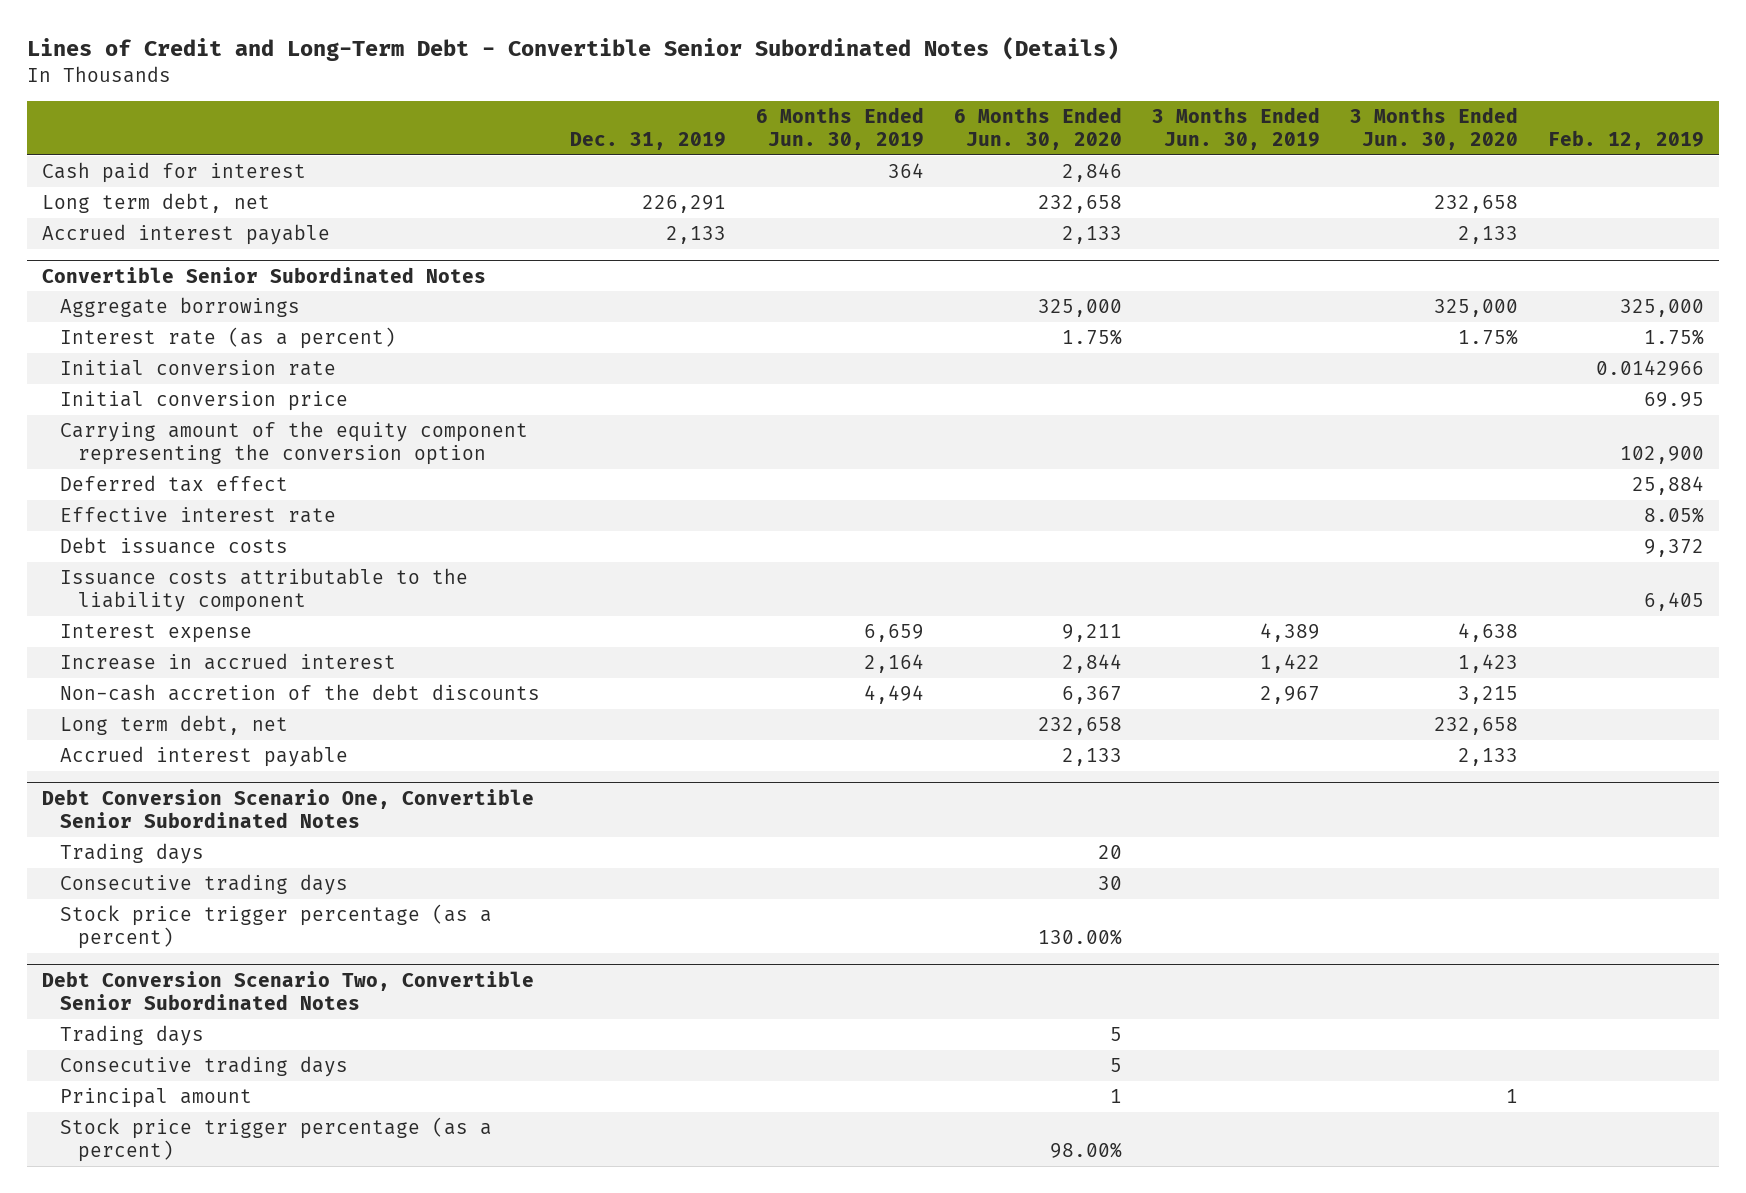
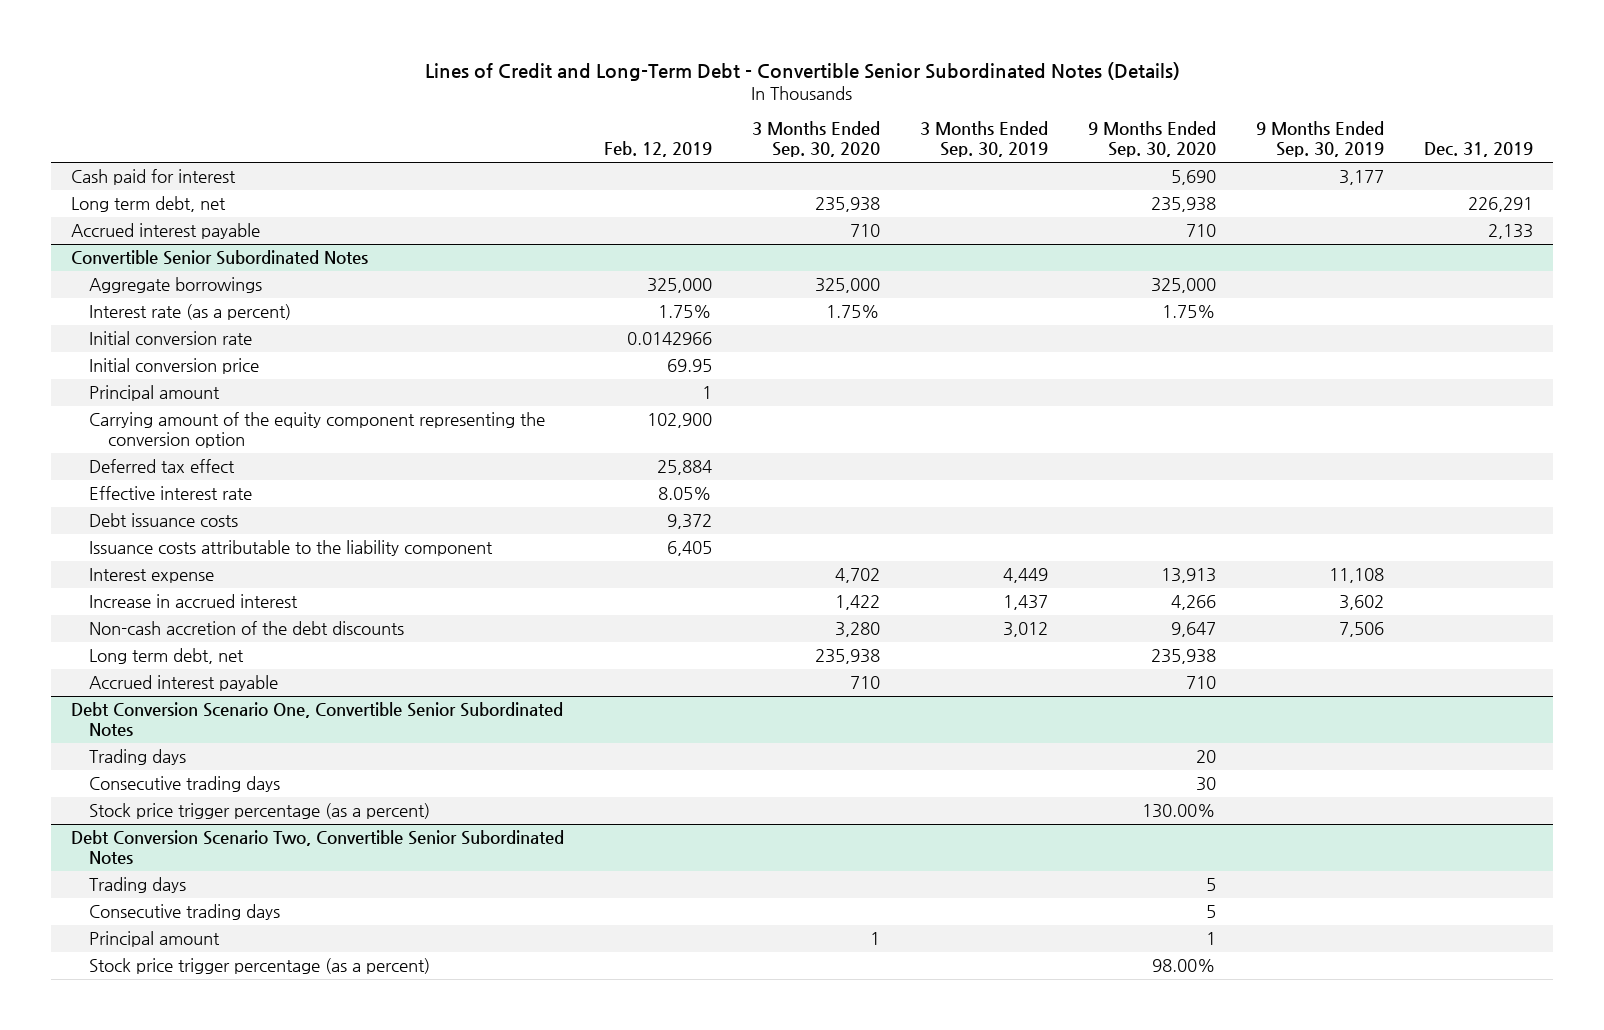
[755,106,924,150] 6 Months Ended Jun. 30, 2019 -> none
[953,106,1122,150] 6 Months Ended Jun. 30, 2020 -> none
[1151,106,1320,150] 3 Months Ended Jun. 30, 2019 -> none
[1349,106,1518,150] 3 Months Ended Jun. 30, 2020 -> none
none -> [751,121,880,158] 3 Months Ended Sep. 30, 2020
none -> [919,121,1048,158] 3 Months Ended Sep. 30, 2019
none -> [1087,121,1216,158] 9 Months Ended Sep. 30, 2020
none -> [1255,121,1384,158] 9 Months Ended Sep. 30, 2019
none -> [89,385,221,402] Principal amount

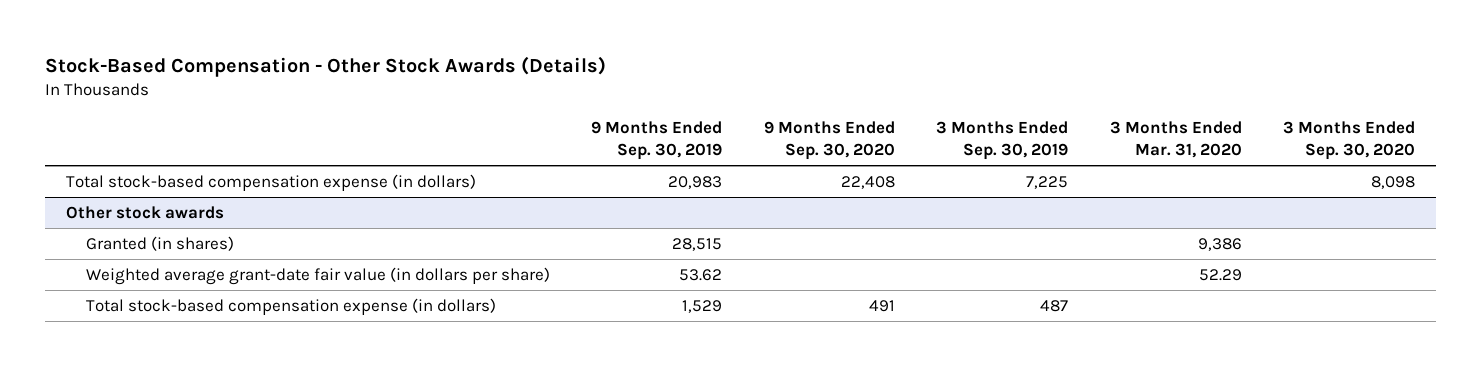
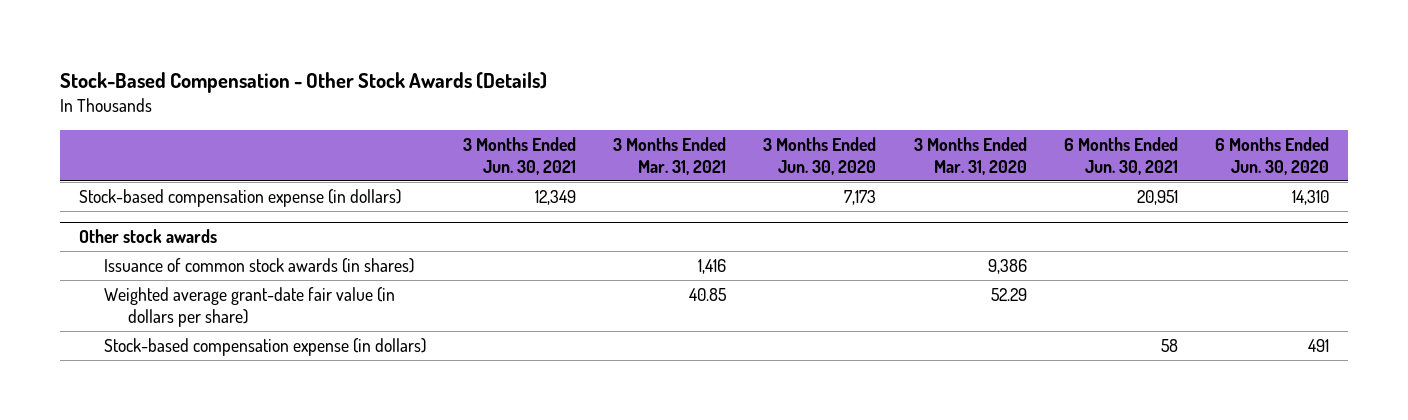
[591,121,723,161] 9 Months Ended Sep. 30, 2019 -> none
[763,121,895,161] 9 Months Ended Sep. 30, 2020 -> none
[936,121,1069,161] 3 Months Ended Sep. 30, 2019 -> none
[1283,121,1416,161] 3 Months Ended Sep. 30, 2020 -> none
none -> [462,136,576,175] 3 Months Ended Jun. 30, 2021
none -> [613,136,727,175] 3 Months Ended Mar. 31, 2021
none -> [763,136,877,175] 3 Months Ended Jun. 30, 2020
none -> [1063,136,1178,175] 6 Months Ended Jun. 30, 2021
none -> [1215,136,1330,175] 6 Months Ended Jun. 30, 2020
[65,174,476,192] Total stock-based compensation expense (in dollars) -> [79,189,402,208] Stock-based compensation expense (in dollars)
[85,236,234,252] Granted (in shares) -> [103,258,414,274] Issuance of common stock awards (in shares)
[85,298,496,316] Total stock-based compensation expense (in dollars) -> [103,338,426,357] Stock-based compensation expense (in dollars)

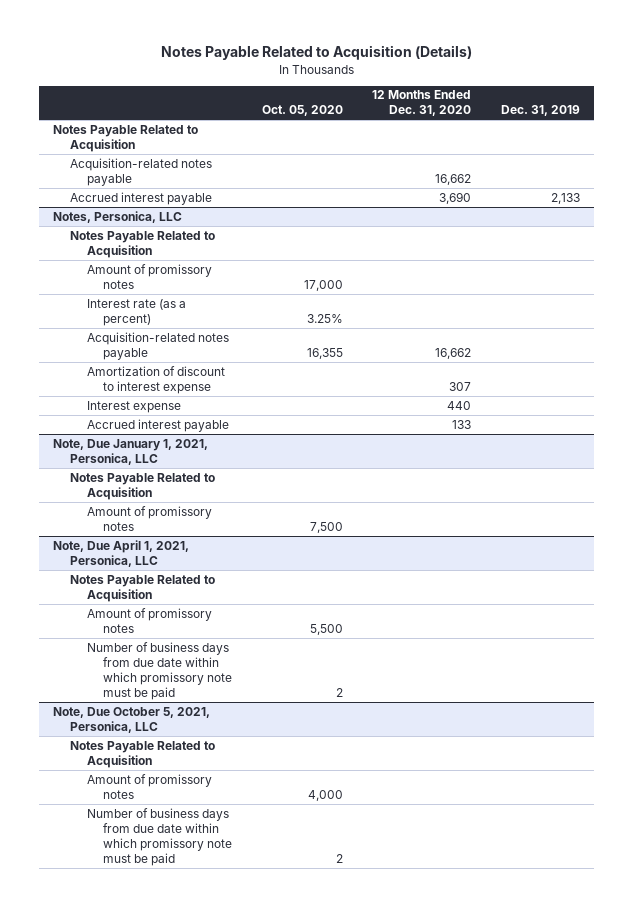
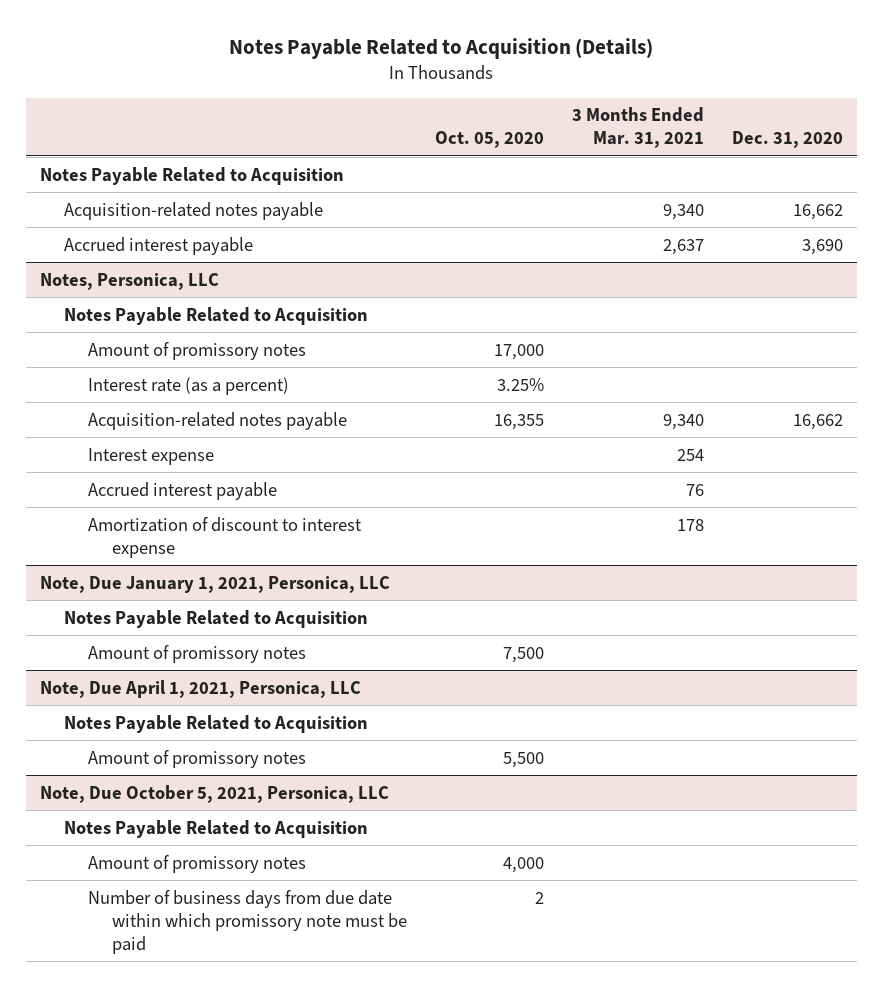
[372,90,472,117] 12 Months Ended Dec. 31, 2020 -> none
[500,105,580,117] Dec. 31, 2019 -> none
none -> [571,107,704,149] 3 Months Ended Mar. 31, 2021
none -> [731,131,843,149] Dec. 31, 2020
[86,365,225,394] Amortization of discount to interest expense -> [87,516,362,558] Amortization of discount to interest expense
[86,641,233,701] Number of business days from due date within which promissory note must be paid -> none

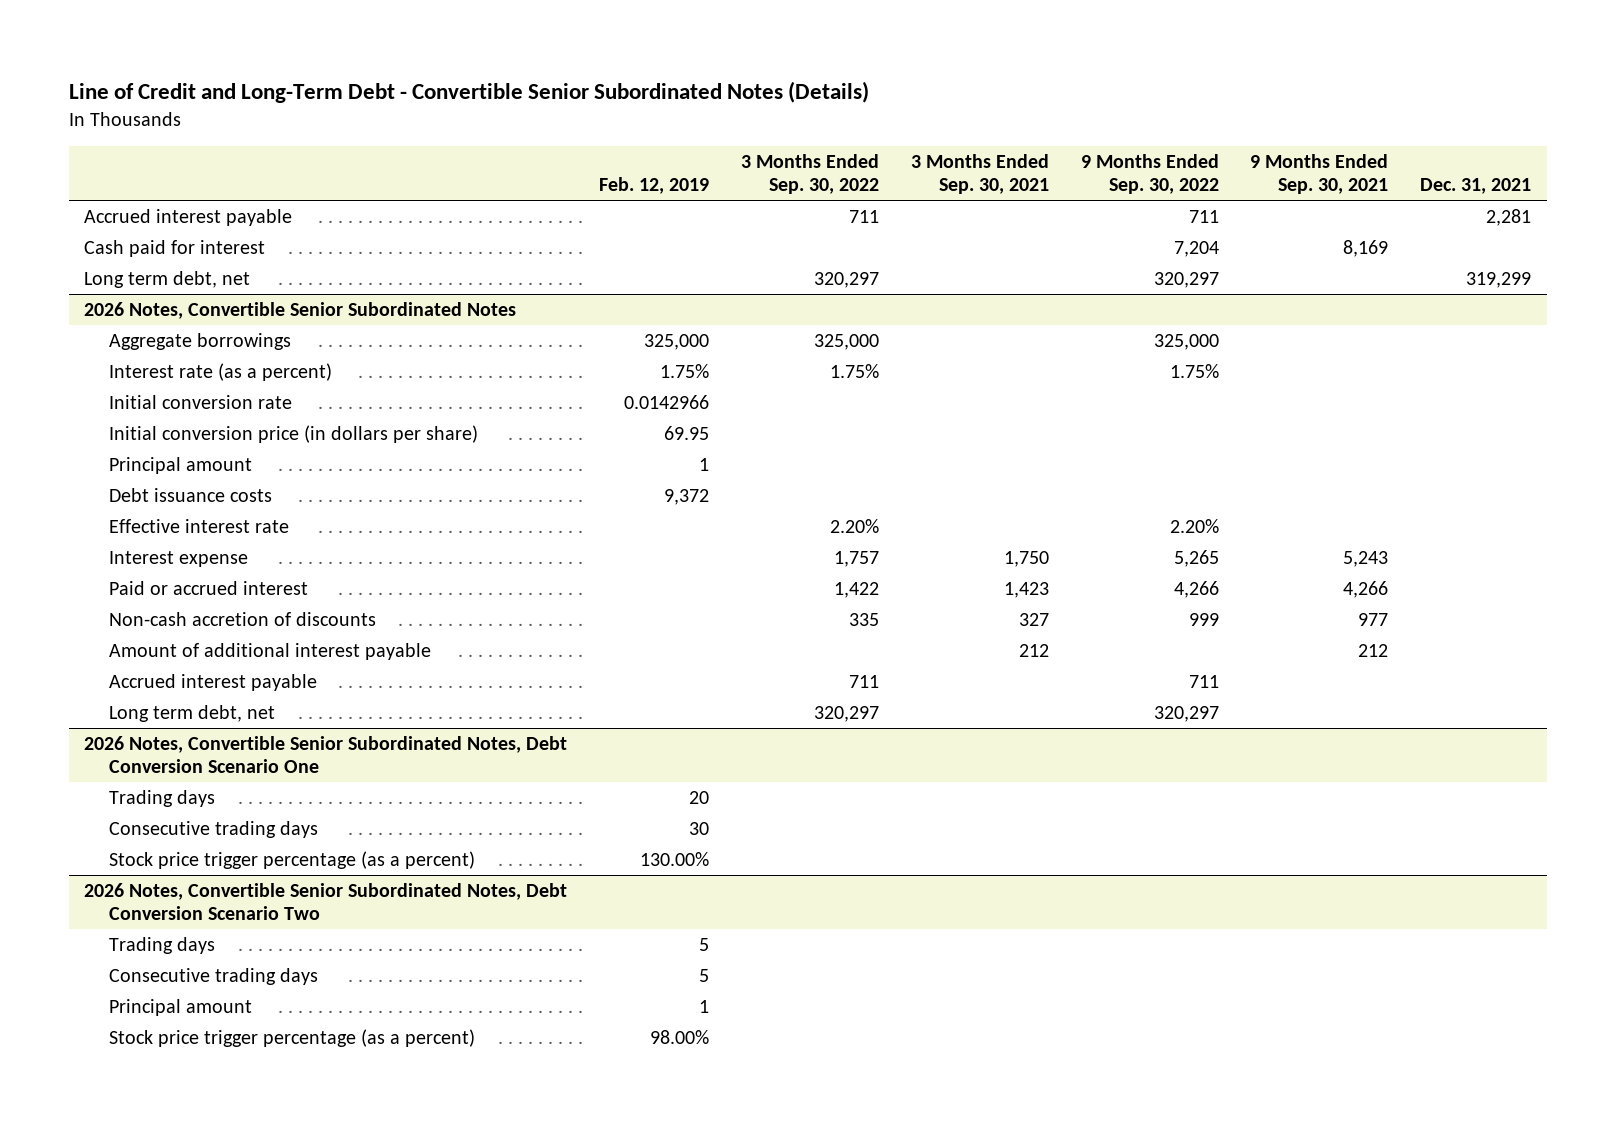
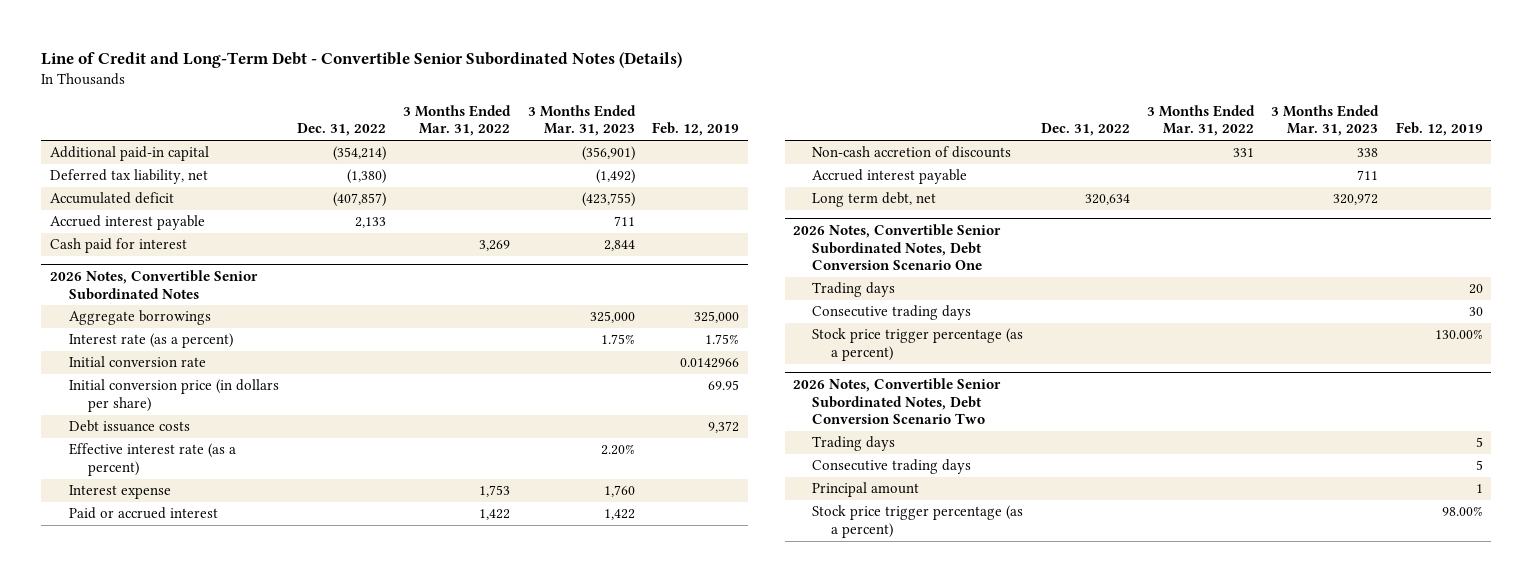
[740,153,879,195] 3 Months Ended Sep. 30, 2022 -> none
[910,153,1049,195] 3 Months Ended Sep. 30, 2021 -> none
[1080,153,1219,195] 9 Months Ended Sep. 30, 2022 -> none
[1250,153,1389,195] 9 Months Ended Sep. 30, 2021 -> none
[1420,178,1532,195] Dec. 31, 2021 -> none
none -> [297,123,387,137] Dec. 31, 2022
none -> [403,104,512,137] 3 Months Ended Mar. 31, 2022
none -> [527,104,636,137] 3 Months Ended Mar. 31, 2023
none -> [50,146,210,162] Additional paid-in capital
none -> [50,169,209,185] Deferred tax liability, net
none -> [50,192,175,205] Accumulated deficit
[84,270,251,288] Long term debt, net -> none
[108,456,252,474] Principal amount -> none
[108,518,289,533] Effective interest rate -> [68,443,236,476] Effective interest rate (as a percent)
[108,642,431,660] Amount of additional interest payable -> none

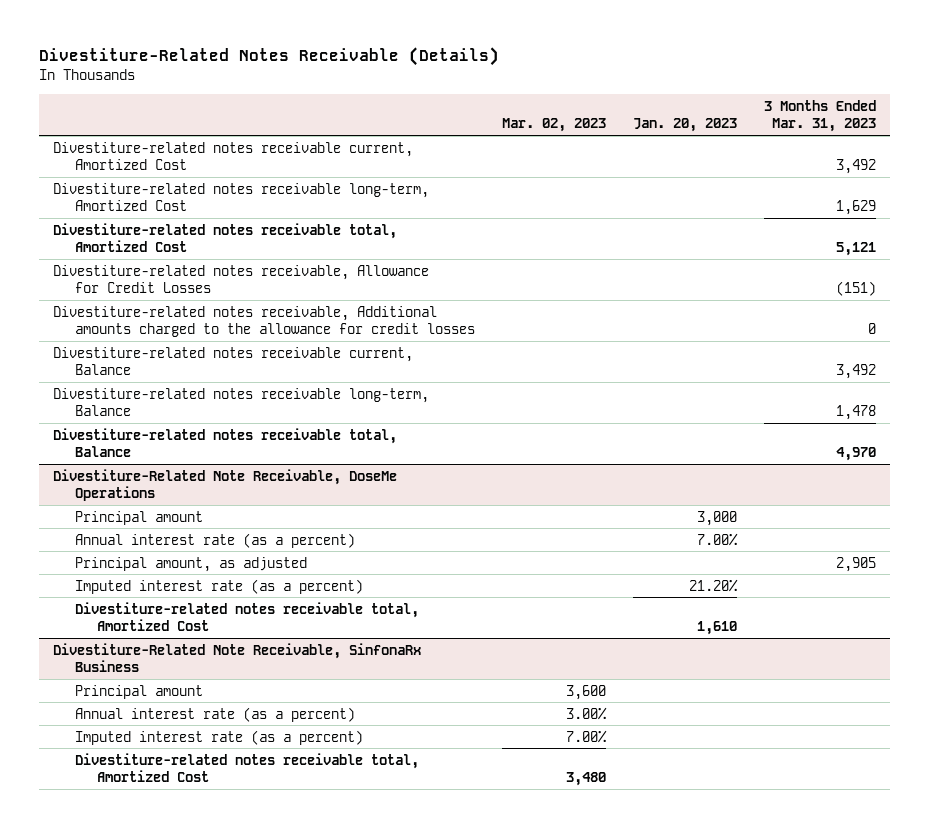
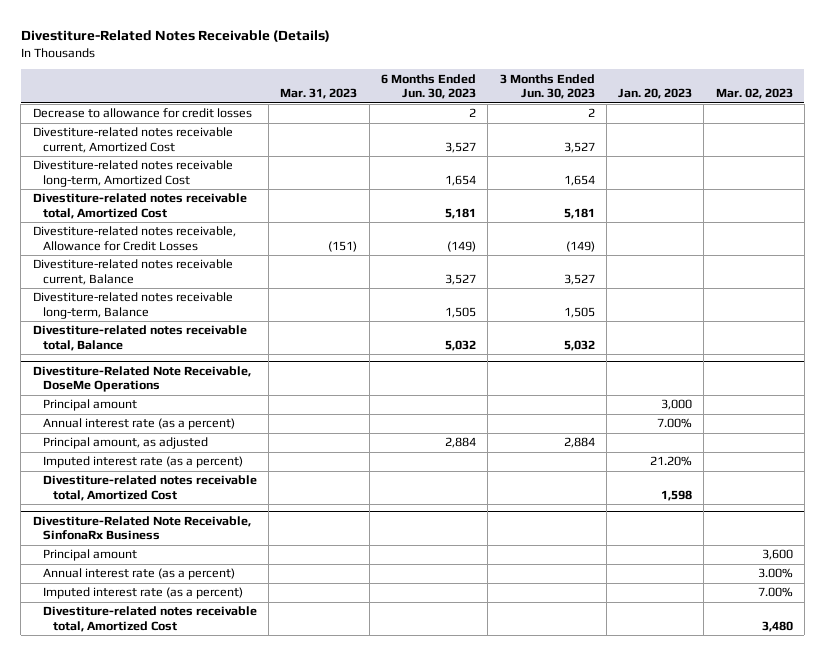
[764,99,877,133] 3 Months Ended Mar. 31, 2023 -> none
none -> [280,88,358,100] Mar. 31, 2023
none -> [380,73,476,100] 6 Months Ended Jun. 30, 2023
none -> [499,73,595,100] 3 Months Ended Jun. 30, 2023
none -> [32,108,252,119] Decrease to allowance for credit losses
[52,305,476,338] Divestiture-related notes receivable, Additional amounts charged to the allowance for credit losses -> none
[697,621,738,636] 1,610 -> [661,489,693,501] 1,598

